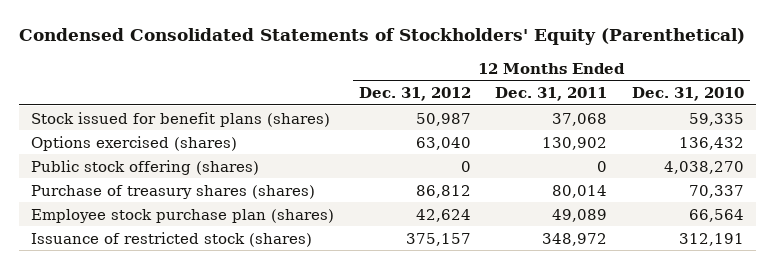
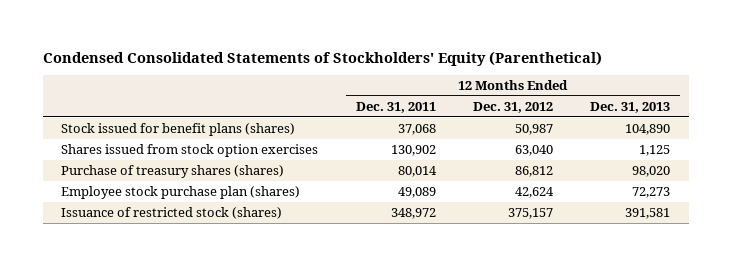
[632,87,745,102] Dec. 31, 2010 -> none
none -> [590,101,671,113] Dec. 31, 2013
[31,159,260,175] Public stock offering (shares) -> none
[31,135,238,151] Options exercised (shares) -> [61,143,319,157] Shares issued from stock option exercises

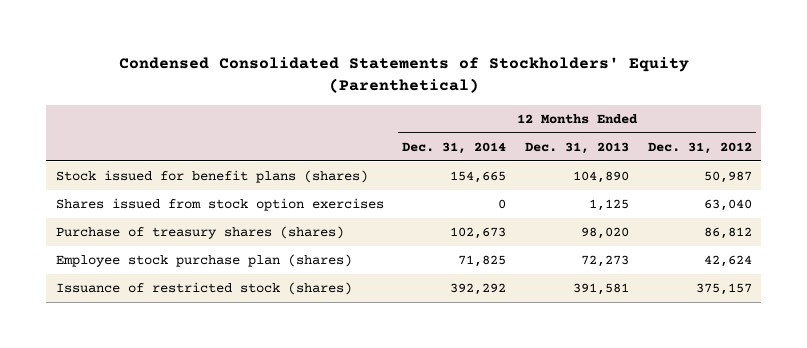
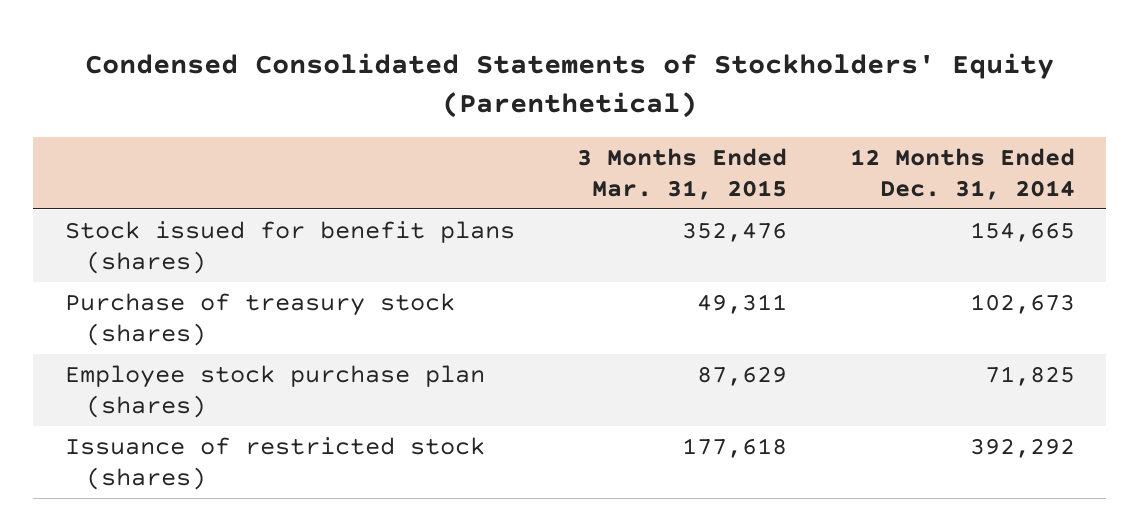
[524,141,629,154] Dec. 31, 2013 -> none
[647,141,752,154] Dec. 31, 2012 -> none
none -> [577,147,788,200] 3 Months Ended Mar. 31, 2015
[55,198,384,212] Shares issued from stock option exercises -> none
[55,226,344,240] Purchase of treasury shares (shares) -> [64,292,455,346] Purchase of treasury stock (shares)

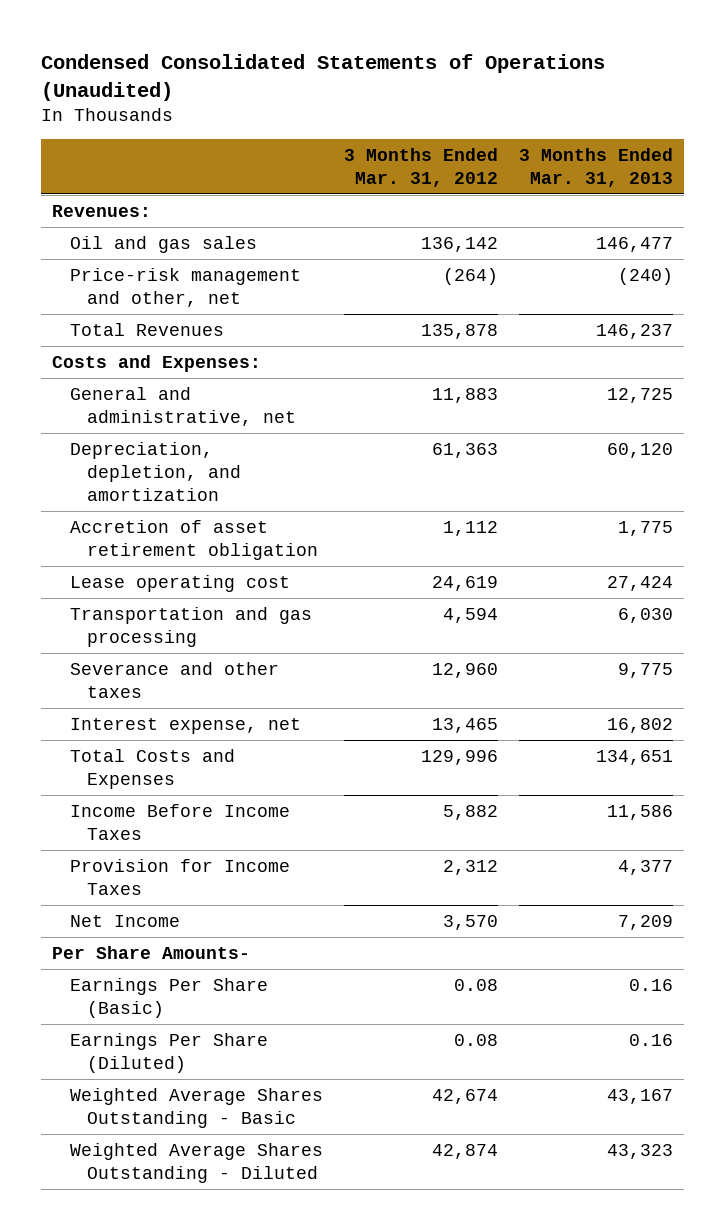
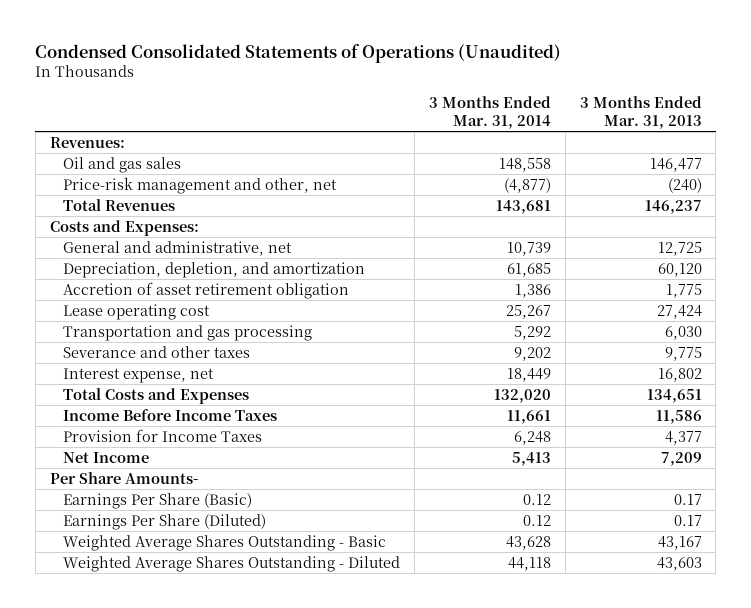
[343,147,498,187] 3 Months Ended Mar. 31, 2012 -> none
none -> [428,95,551,129] 3 Months Ended Mar. 31, 2014
[629,978,674,991] 0.16 -> [673,494,702,506] 0.17
[629,1033,674,1046] 0.16 -> [673,515,702,527] 0.17
[607,1143,674,1159] 43,323 -> [656,557,702,572] 43,603

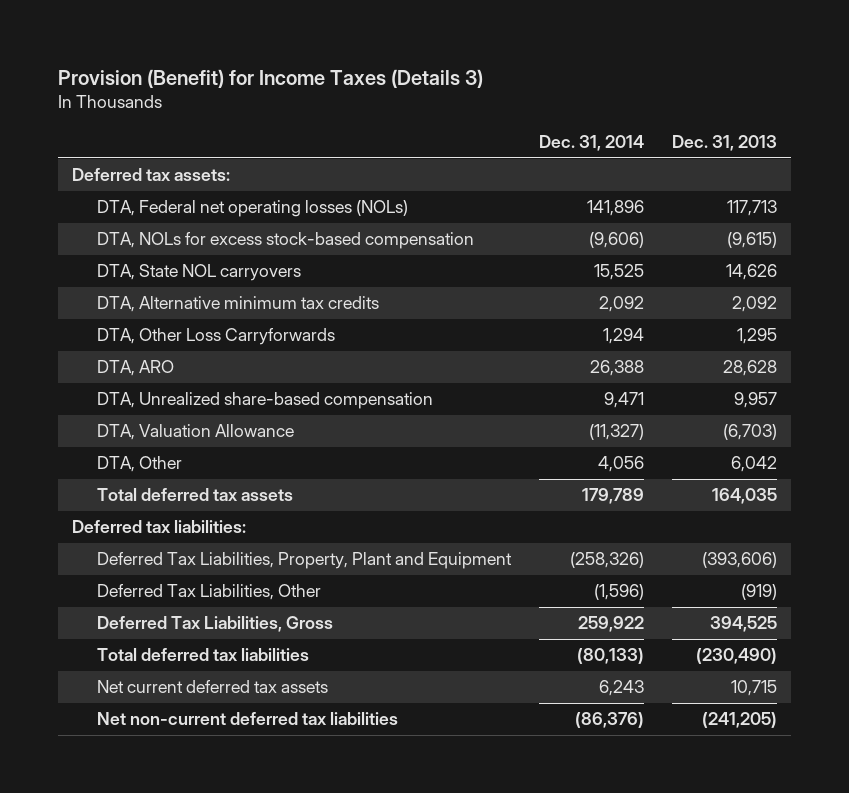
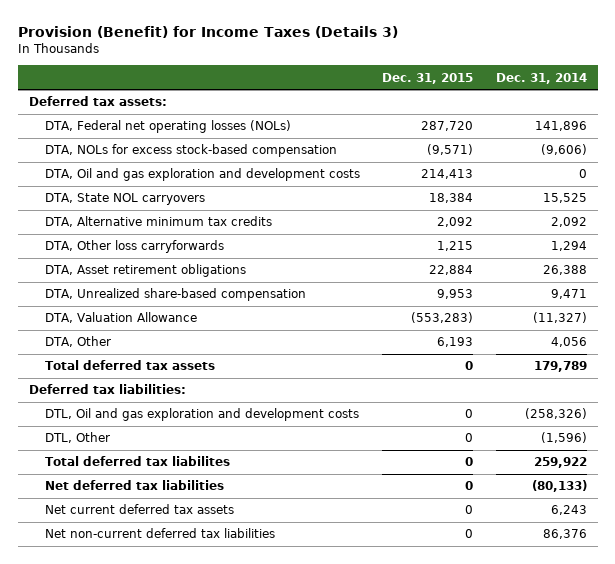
[672,135,778,152] Dec. 31, 2013 -> none
none -> [382,72,474,84] Dec. 31, 2015
none -> [44,168,360,182] DTA, Oil and gas exploration and development costs
[96,328,335,346] DTA, Other Loss Carryforwards -> [44,240,224,254] DTA, Other loss carryforwards
[96,360,174,377] DTA, ARO -> [44,264,246,278] DTA, Asset retirement obligations
[96,552,512,570] Deferred Tax Liabilities, Property, Plant and Equipment -> [44,408,359,422] DTL, Oil and gas exploration and development costs
[96,584,321,601] Deferred Tax Liabilities, Other -> [44,432,110,444] DTL, Other
[96,616,333,633] Deferred Tax Liabilities, Gross -> [44,456,230,467] Total deferred tax liabilites
[96,648,309,662] Total deferred tax liabilities -> [44,480,224,491] Net deferred tax liabilities
[574,712,644,729] (86,376) -> [542,529,587,540] 86,376

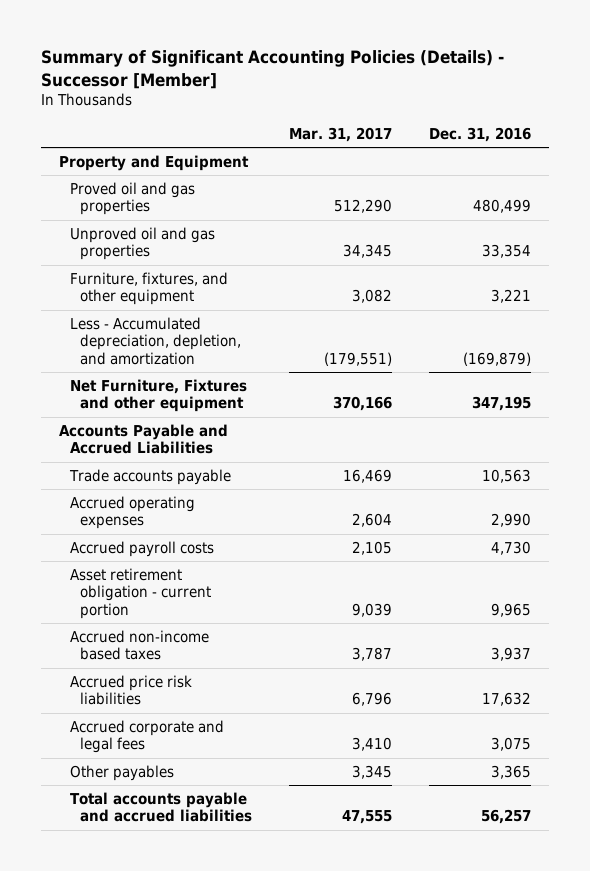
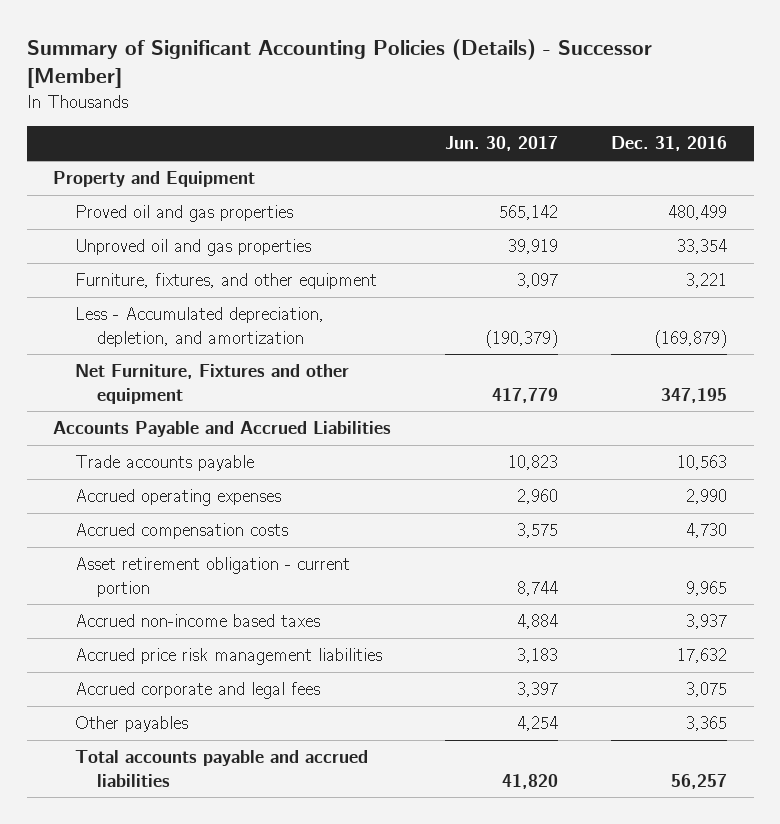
[288,126,392,142] Mar. 31, 2017 -> none
none -> [444,136,558,152] Jun. 30, 2017
[69,540,214,557] Accrued payroll costs -> [75,523,289,540] Accrued compensation costs
[69,674,192,706] Accrued price risk liabilities -> [75,648,383,666] Accrued price risk management liabilities

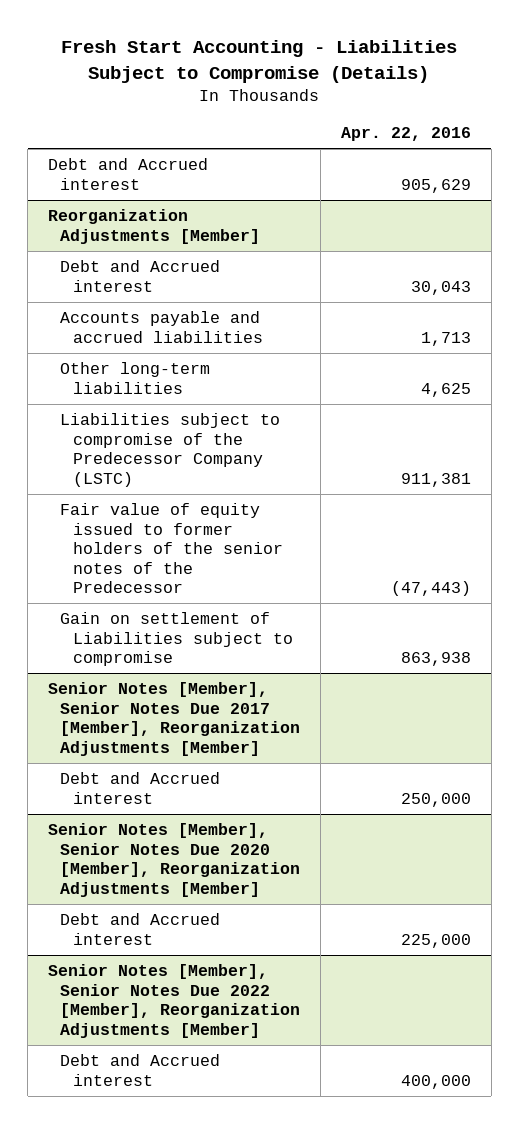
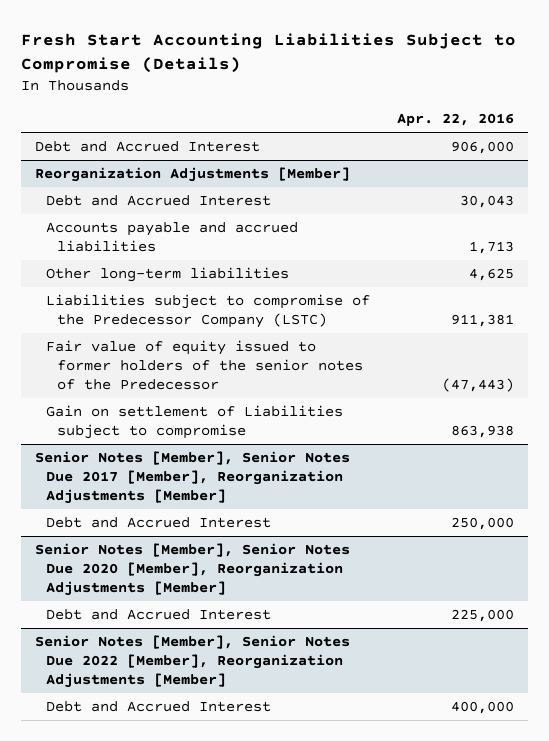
[61,40,458,83] Fresh Start Accounting - Liabilities Subject to Compromise (Details) -> [21,32,517,73] Fresh Start Accounting Liabilities Subject to Compromise (Details)
[47,157,208,190] Debt and Accrued interest -> [34,141,260,153] Debt and Accrued Interest
[400,178,471,193] 905,629 -> [451,141,515,155] 906,000
[60,259,221,292] Debt and Accrued interest -> [46,195,272,207] Debt and Accrued Interest
[60,771,221,804] Debt and Accrued interest -> [46,517,272,529] Debt and Accrued Interest
[60,912,221,945] Debt and Accrued interest -> [46,609,272,621] Debt and Accrued Interest
[60,1053,221,1086] Debt and Accrued interest -> [46,701,272,713] Debt and Accrued Interest

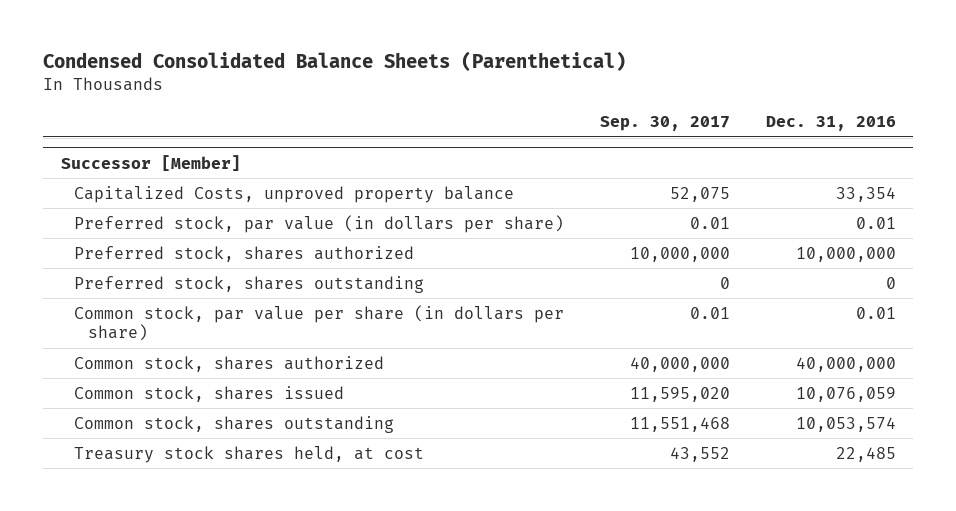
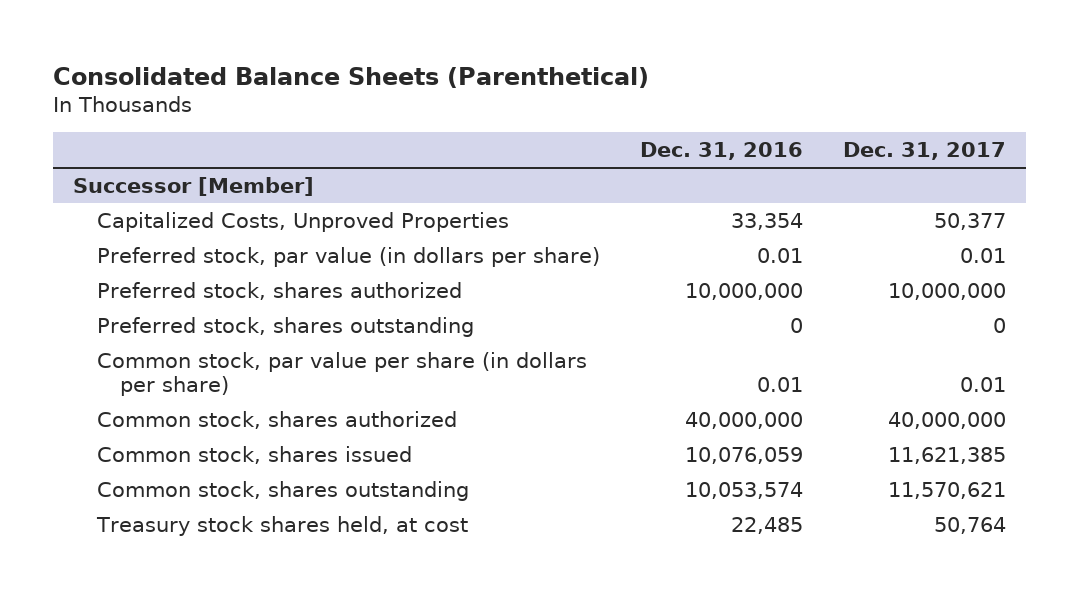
[42,50,626,71] Condensed Consolidated Balance Sheets (Parenthetical) -> [53,66,650,88] Consolidated Balance Sheets (Parenthetical)
[599,116,730,132] Sep. 30, 2017 -> none
none -> [842,142,1006,161] Dec. 31, 2017
[74,185,515,203] Capitalized Costs, unproved property balance -> [96,211,509,232] Capitalized Costs, Unproved Properties

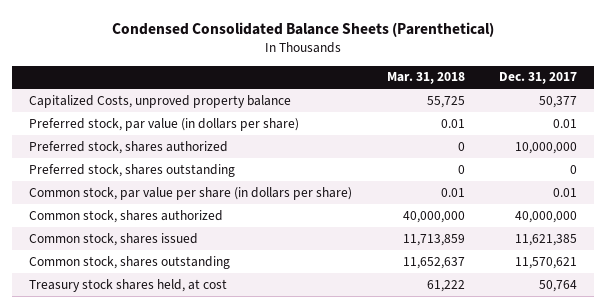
[53,66,650,88] Consolidated Balance Sheets (Parenthetical) -> [112,21,495,37] Condensed Consolidated Balance Sheets (Parenthetical)
[639,142,803,161] Dec. 31, 2016 -> none
none -> [386,72,465,85] Mar. 31, 2018
[73,176,315,196] Successor [Member] -> none
[96,211,509,232] Capitalized Costs, Unproved Properties -> [29,94,292,108] Capitalized Costs, unproved property balance

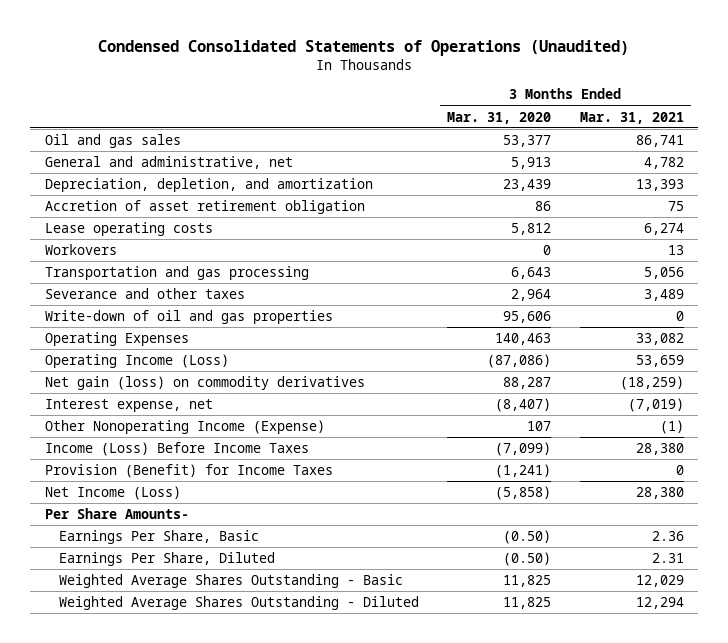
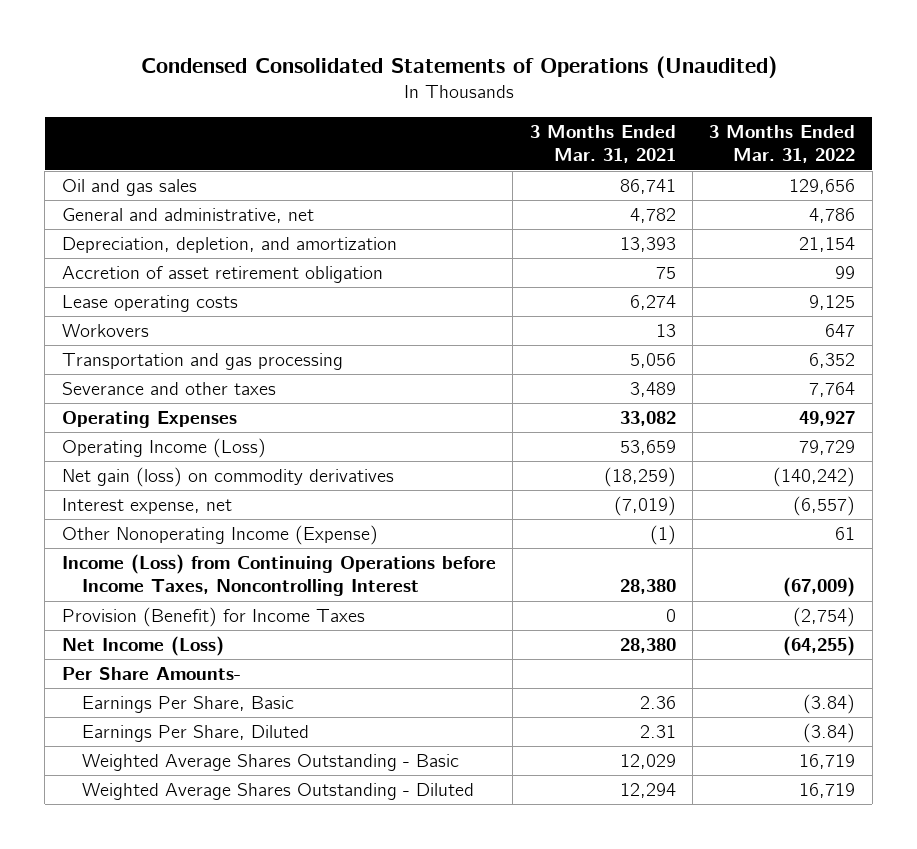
[447,111,552,124] Mar. 31, 2020 -> none
none -> [709,125,856,164] 3 Months Ended Mar. 31, 2022
[44,309,333,324] Write-down of oil and gas properties -> none
[44,441,309,456] Income (Loss) Before Income Taxes -> [61,554,496,597] Income (Loss) from Continuing Operations before Income Taxes, Noncontrolling Interest

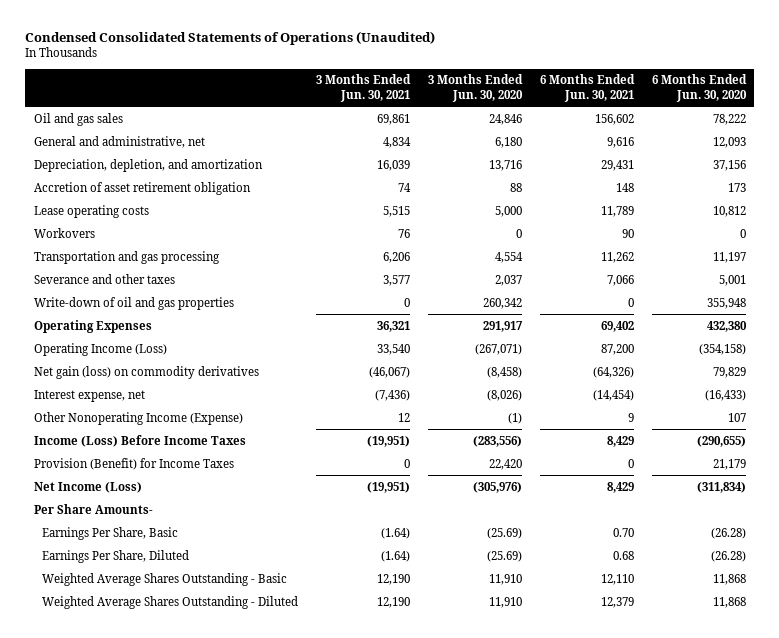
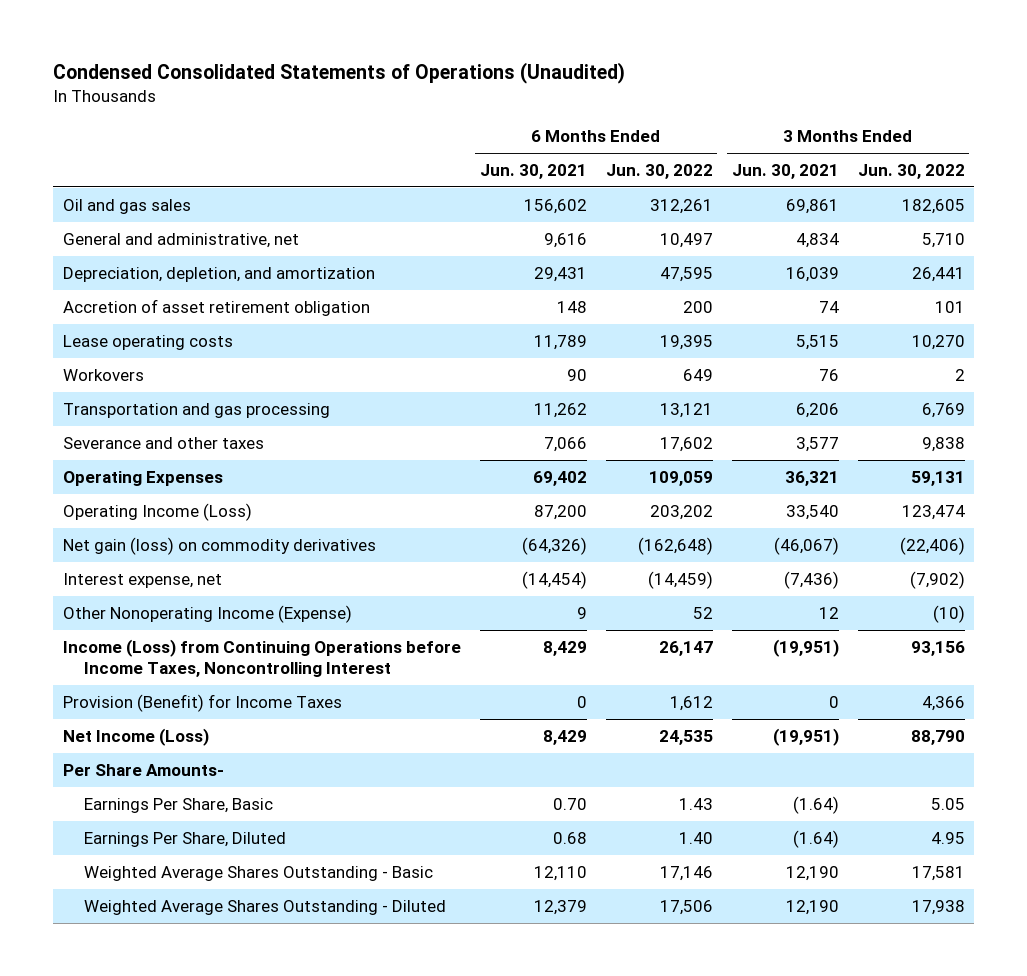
[427,74,523,102] 3 Months Ended Jun. 30, 2020 -> none
[651,74,747,102] 6 Months Ended Jun. 30, 2020 -> none
none -> [605,163,713,179] Jun. 30, 2022
none -> [857,163,965,179] Jun. 30, 2022
[33,296,234,310] Write-down of oil and gas properties -> none
[33,434,246,447] Income (Loss) Before Income Taxes -> [62,638,461,678] Income (Loss) from Continuing Operations before Income Taxes, Noncontrolling Interest

